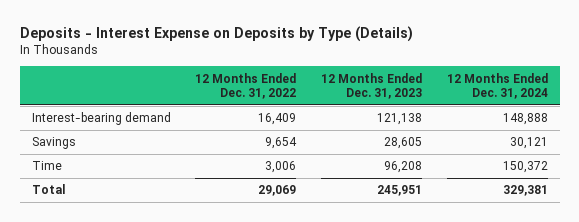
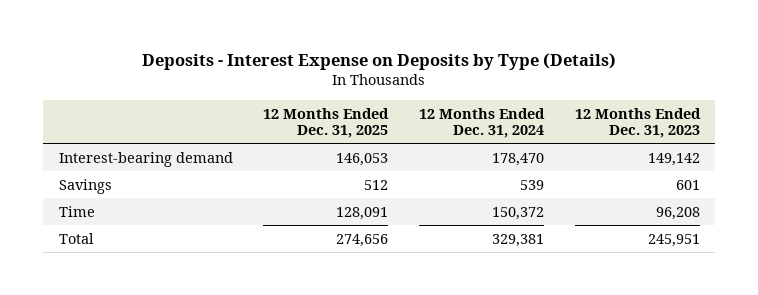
[195,72,297,100] 12 Months Ended Dec. 31, 2022 -> none
none -> [263,107,390,139] 12 Months Ended Dec. 31, 2025
[377,113,423,126] 121,138 -> [647,152,700,166] 149,142
[502,113,548,126] 148,888 -> [491,152,544,166] 178,470
[384,137,423,150] 28,605 -> [675,179,700,190] 601
[509,137,548,150] 30,121 -> [519,179,544,190] 539

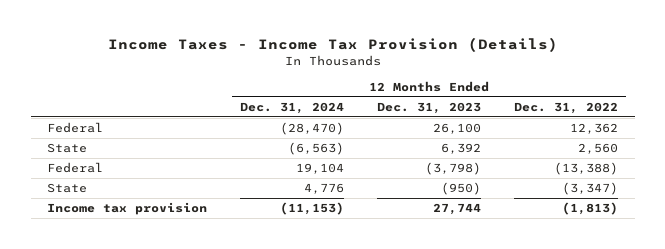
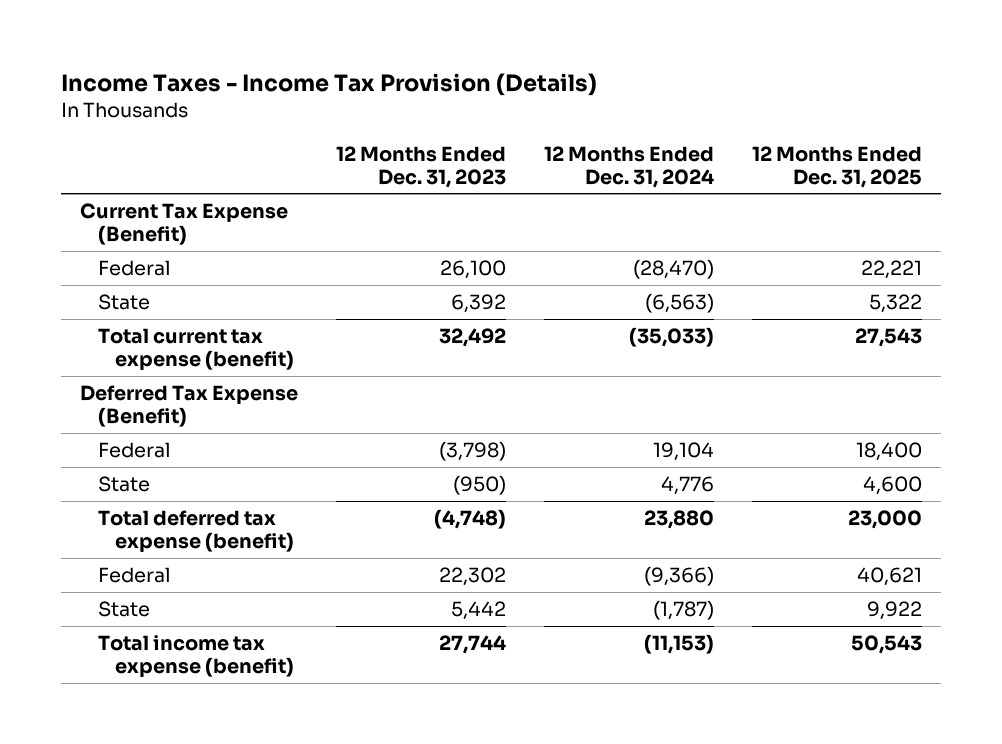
[514,101,619,114] Dec. 31, 2022 -> none
none -> [752,145,923,188] 12 Months Ended Dec. 31, 2025
none -> [80,202,289,245] Current Tax Expense (Benefit)
none -> [97,327,295,370] Total current tax expense (benefit)
none -> [80,384,299,427] Deferred Tax Expense (Benefit)
none -> [97,509,295,552] Total deferred tax expense (benefit)
none -> [97,566,171,583] Federal
none -> [97,600,150,617] State
[47,202,208,216] Income tax provision -> [97,634,295,677] Total income tax expense (benefit)

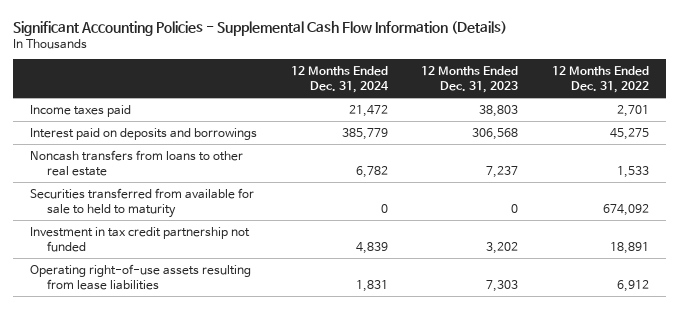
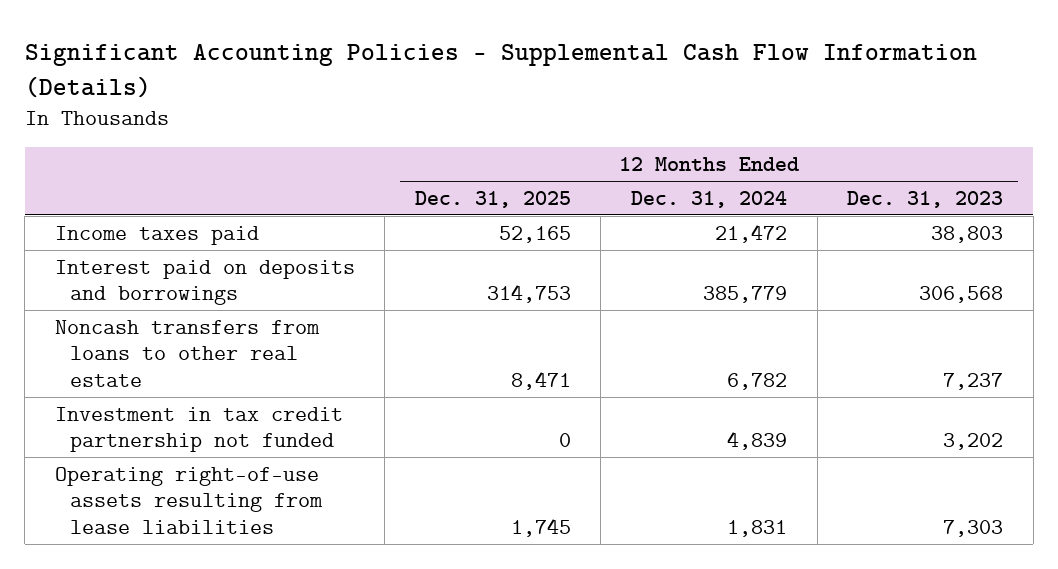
[551,65,649,94] 12 Months Ended Dec. 31, 2022 -> none
none -> [414,190,571,208] Dec. 31, 2025
[30,187,255,218] Securities transferred from available for sale to held to maturity -> none

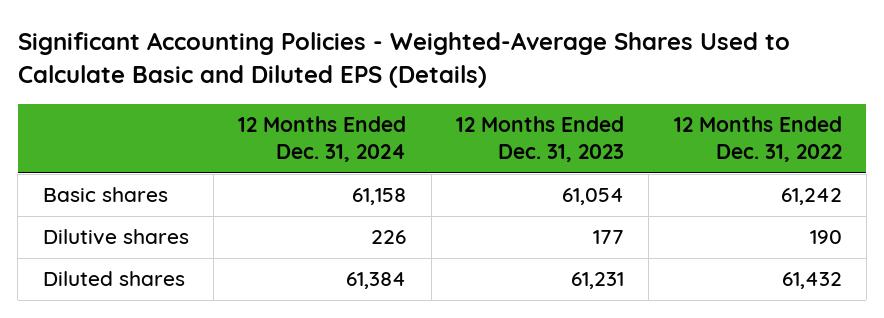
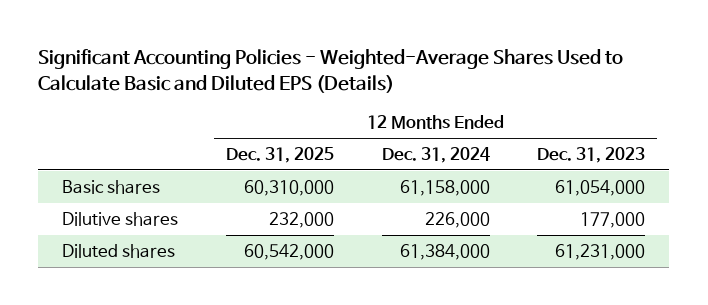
[673,116,842,162] 12 Months Ended Dec. 31, 2022 -> none
none -> [225,146,334,163] Dec. 31, 2025
[352,188,407,206] 61,158 -> [399,179,490,196] 61,158,000
[561,188,624,206] 61,054 -> [555,179,646,196] 61,054,000
[371,230,407,245] 226 -> [424,211,490,228] 226,000
[592,230,624,245] 177 -> [580,211,646,228] 177,000
[346,272,407,290] 61,384 -> [399,243,490,260] 61,384,000
[570,272,624,290] 61,231 -> [555,243,646,260] 61,231,000

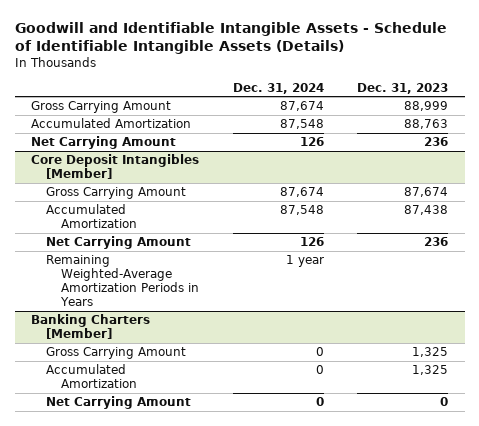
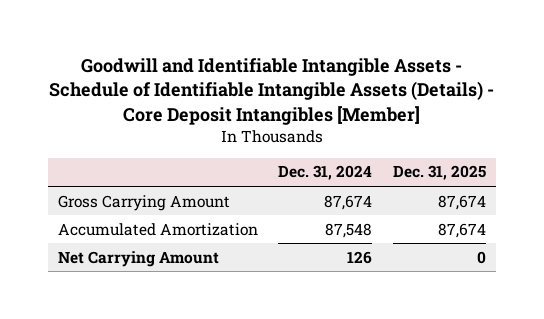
[14,21,447,55] Goodwill and Identifiable Intangible Assets - Schedule of Identifiable Intangible Assets (Details) -> [48,58,494,125] Goodwill and Identifiable Intangible Assets - Schedule of Identifiable Intangible Assets (Details) - Core Deposit Intangibles [Member]
[357,83,449,95] Dec. 31, 2023 -> none
none -> [392,165,486,181] Dec. 31, 2025
[31,154,200,180] Core Deposit Intangibles [Member] -> none
[46,187,187,200] Gross Carrying Amount -> none
[46,204,138,229] Accumulated Amortization -> none
[46,236,192,250] Net Carrying Amount -> none
[46,255,200,307] Remaining Weighted-Average Amortization Periods in Years -> none
[31,314,151,340] Banking Charters [Member] -> none
[46,347,187,360] Gross Carrying Amount -> none
[46,364,138,389] Accumulated Amortization -> none
[46,396,192,410] Net Carrying Amount -> none

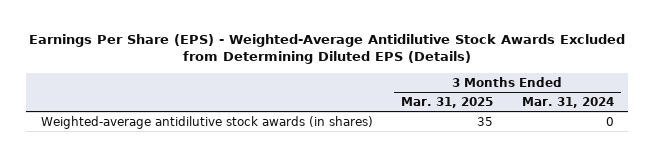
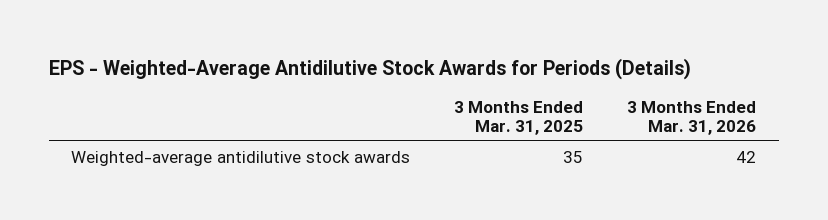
[29,33,626,65] Earnings Per Share (EPS) - Weighted-Average Antidilutive Stock Awards Excluded from Determining Diluted EPS (Details) -> [49,58,692,81] EPS - Weighted-Average Antidilutive Stock Awards for Periods (Details)
[521,96,614,108] Mar. 31, 2024 -> none
none -> [627,100,757,136] 3 Months Ended Mar. 31, 2026
[40,115,373,129] Weighted-average antidilutive stock awards (in shares) -> [71,150,411,166] Weighted-average antidilutive stock awards

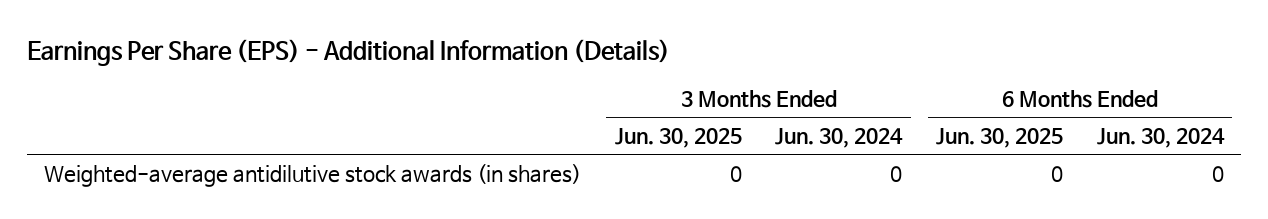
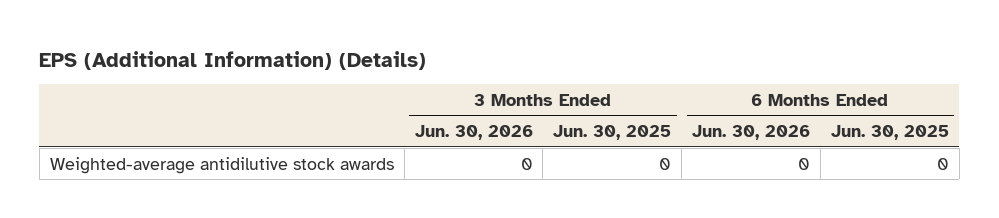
[27,39,671,67] Earnings Per Share (EPS) - Additional Information (Details) -> [39,50,427,70] EPS (Additional Information) (Details)
[775,128,904,149] Jun. 30, 2024 -> none
[1097,128,1226,149] Jun. 30, 2024 -> none
none -> [414,124,533,140] Jun. 30, 2026
none -> [692,124,811,140] Jun. 30, 2026
[43,164,581,188] Weighted-average antidilutive stock awards (in shares) -> [49,156,394,174] Weighted-average antidilutive stock awards

